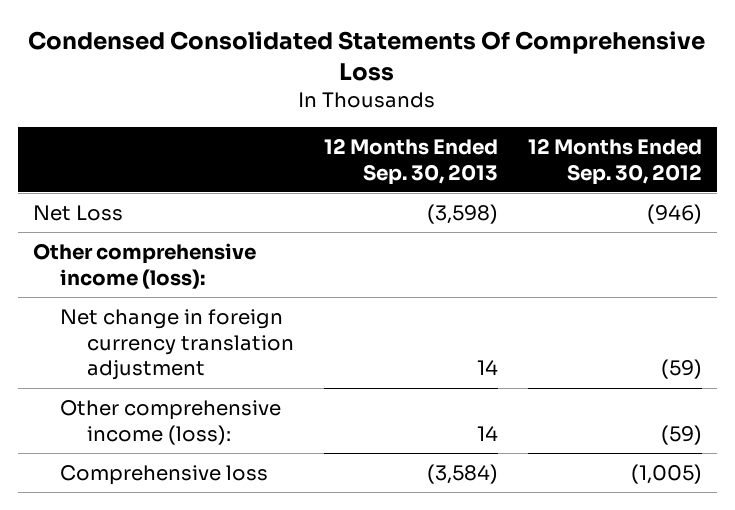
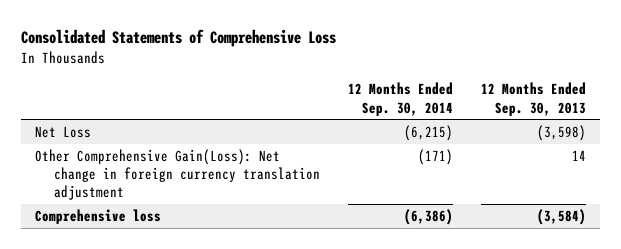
[28,31,706,82] Condensed Consolidated Statements Of Comprehensive Loss -> [20,29,336,48] Consolidated Statements of Comprehensive Loss
[527,137,702,185] 12 Months Ended Sep. 30, 2012 -> none
none -> [348,82,454,116] 12 Months Ended Sep. 30, 2014
[33,242,257,289] Other comprehensive income (loss): -> none
[60,399,282,445] Other comprehensive income (loss): -> none
[60,308,295,381] Net change in foreign currency translation adjustment -> [34,149,321,201] Other Comprehensive Gain(Loss): Net change in foreign currency translation adjustment

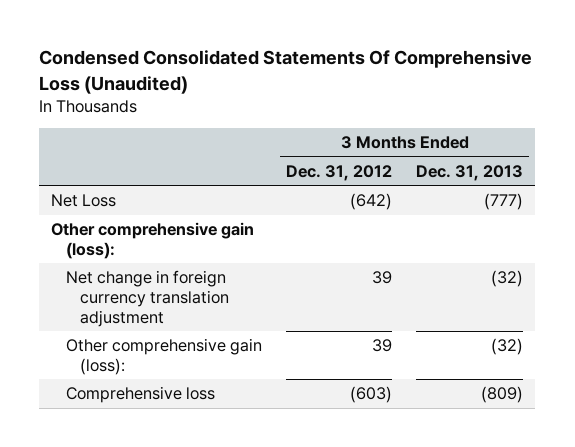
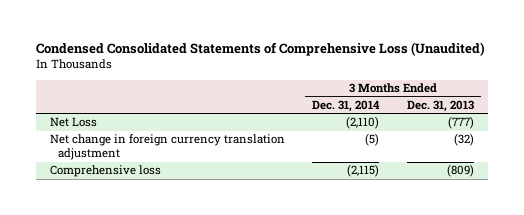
[39,50,533,94] Condensed Consolidated Statements Of Comprehensive Loss (Unaudited) -> [35,42,485,57] Condensed Consolidated Statements of Comprehensive Loss (Unaudited)
[286,164,393,181] Dec. 31, 2012 -> none
none -> [312,99,381,112] Dec. 31, 2014
[51,222,255,259] Other comprehensive gain (loss): -> none
[65,338,262,375] Other comprehensive gain (loss): -> none

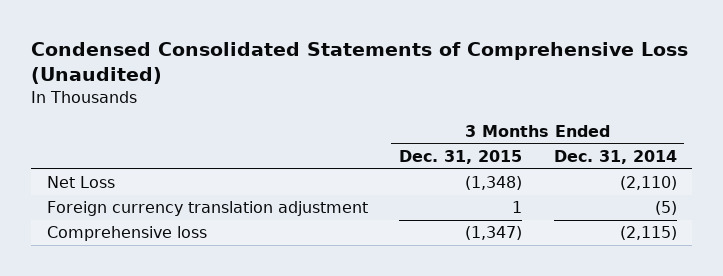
[407,99,475,112] Dec. 31, 2013 -> none
none -> [399,150,523,165] Dec. 31, 2015
[49,134,285,161] Net change in foreign currency translation adjustment -> [46,201,368,217] Foreign currency translation adjustment

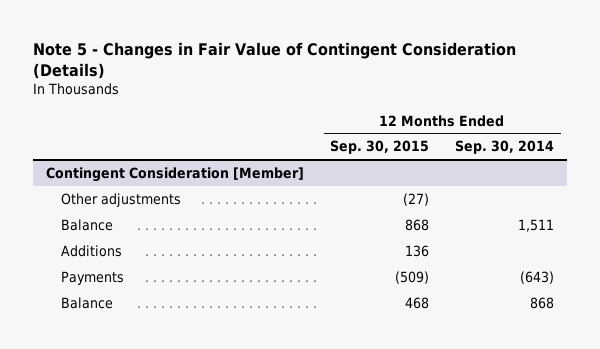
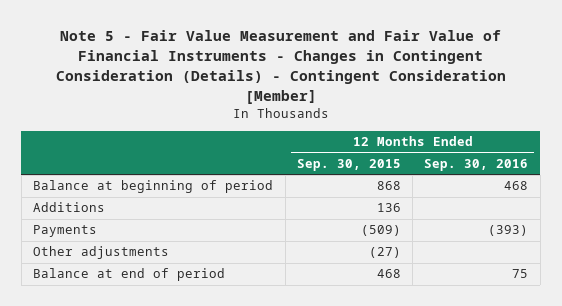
[33,41,517,79] Note 5 - Changes in Fair Value of Contingent Consideration (Details) -> [55,30,506,104] Note 5 - Fair Value Measurement and Fair Value of Financial Instruments - Changes in Contingent Consideration (Details) - Contingent Consideration [Member]
[455,140,555,155] Sep. 30, 2014 -> none
none -> [424,158,529,171] Sep. 30, 2016
[46,166,305,182] Contingent Consideration [Member] -> none
[60,192,181,207] Other adjustments -> none
[60,218,113,231] Balance -> [33,180,274,194] Balance at beginning of period
none -> [33,246,170,260] Other adjustments
[60,296,113,309] Balance -> [33,268,226,282] Balance at end of period

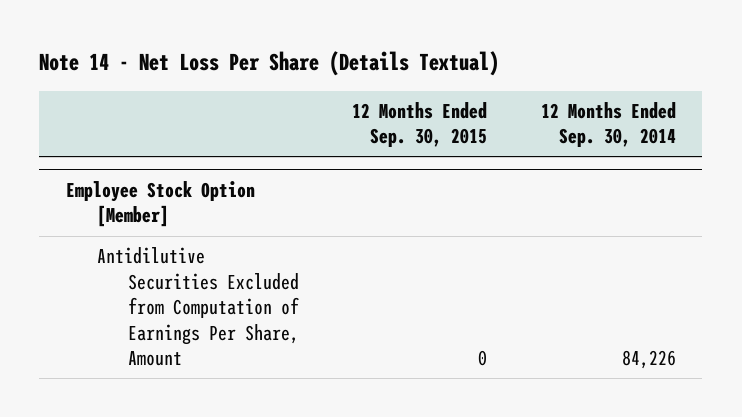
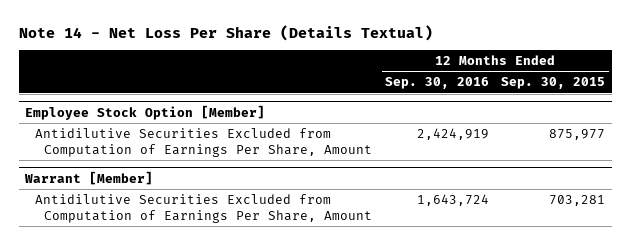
[540,101,676,148] 12 Months Ended Sep. 30, 2014 -> none
none -> [384,77,489,90] Sep. 30, 2016
[478,350,488,367] 0 -> [549,128,606,140] 875,977
none -> [23,170,153,185] Warrant [Member]
none -> [34,193,373,223] Antidilutive Securities Excluded from Computation of Earnings Per Share, Amount

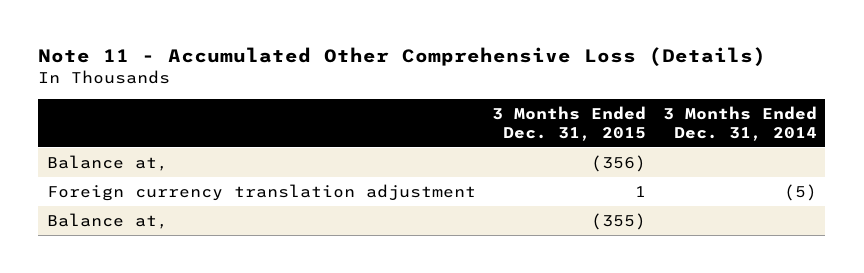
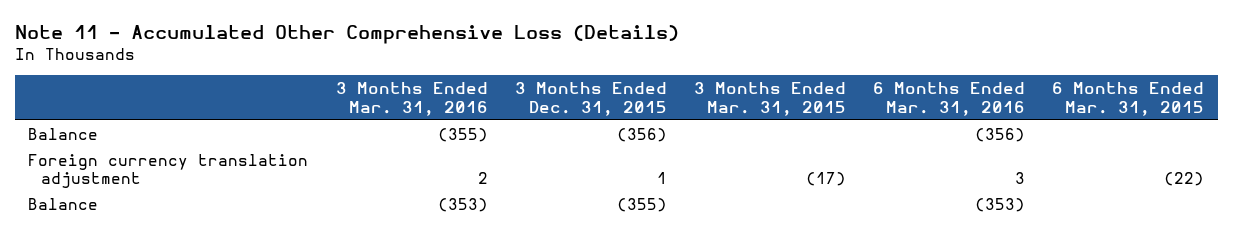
[662,105,817,141] 3 Months Ended Dec. 31, 2014 -> none
none -> [335,82,488,116] 3 Months Ended Mar. 31, 2016
none -> [694,82,847,116] 3 Months Ended Mar. 31, 2015
none -> [873,82,1026,116] 6 Months Ended Mar. 31, 2016
none -> [1052,82,1205,116] 6 Months Ended Mar. 31, 2015
[46,154,168,171] Balance at, -> [28,128,99,141] Balance
[46,212,168,229] Balance at, -> [28,198,99,211] Balance

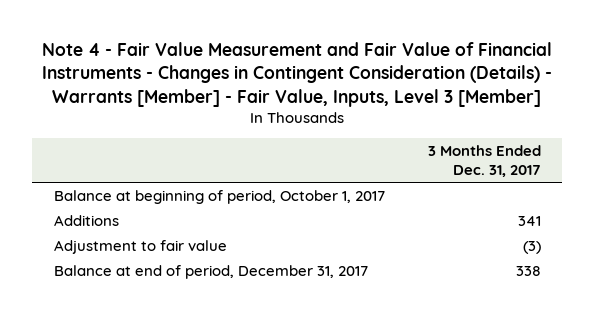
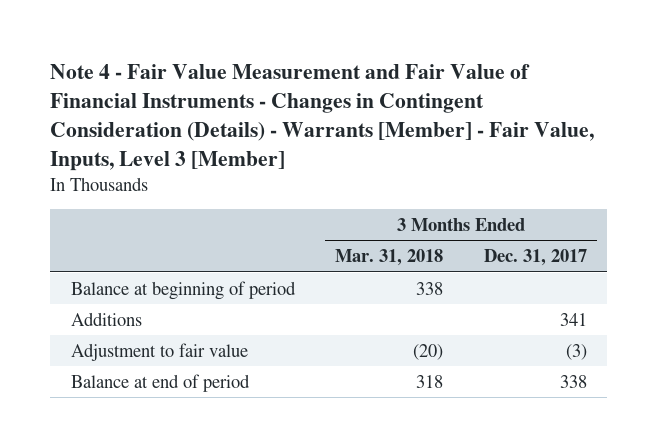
none -> [335,249,444,267] Mar. 31, 2018
[53,189,385,204] Balance at beginning of period, October 1, 2017 -> [70,280,296,300] Balance at beginning of period
[53,264,368,279] Balance at end of period, December 31, 2017 -> [70,373,250,392] Balance at end of period

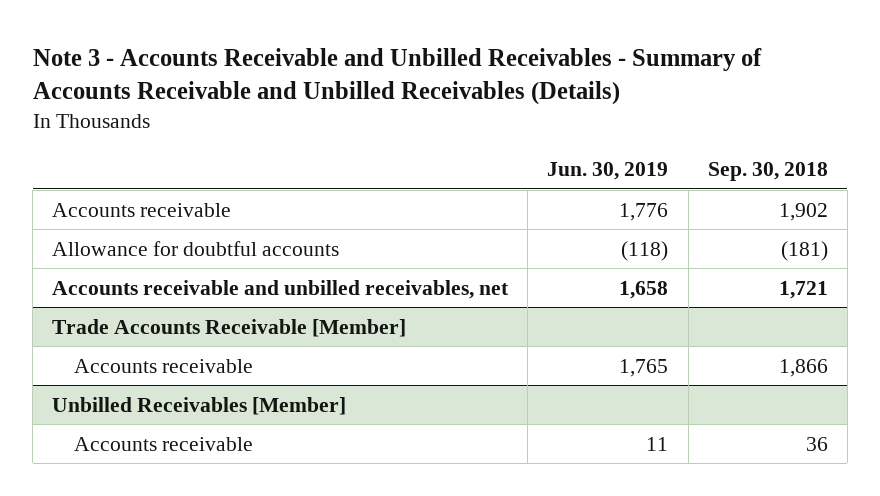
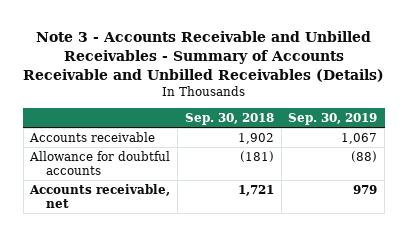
[547,162,669,181] Jun. 30, 2019 -> none
none -> [288,113,378,126] Sep. 30, 2019
[52,318,407,337] Trade Accounts Receivable [Member] -> none
[73,358,253,373] Accounts receivable -> none
[52,396,347,415] Unbilled Receivables [Member] -> none
[73,436,253,451] Accounts receivable -> none
[52,279,510,299] Accounts receivable and unbilled receivables, net -> [29,183,171,209] Accounts receivable, net

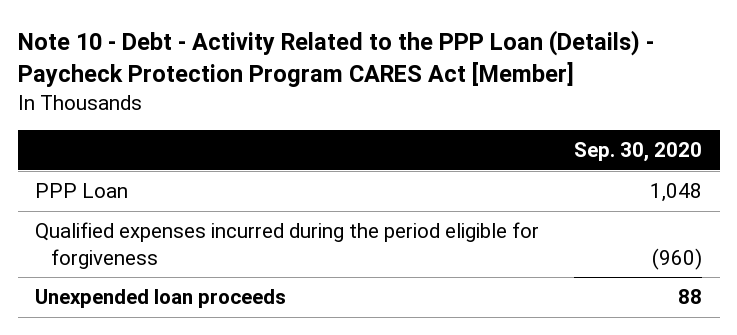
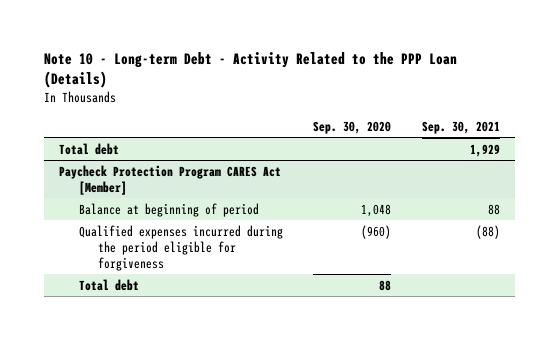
[17,29,654,87] Note 10 - Debt - Activity Related to the PPP Loan (Details) - Paycheck Protection Program CARES Act [Member] -> [43,52,457,89] Note 10 - Long-term Debt - Activity Related to the PPP Loan (Details)
none -> [421,120,500,134] Sep. 30, 2021
none -> [59,142,120,155] Total debt
none -> [59,164,282,195] Paycheck Protection Program CARES Act [Member]
[35,183,129,199] PPP Loan -> [78,202,259,217] Balance at beginning of period
[35,289,287,309] Unexpended loan proceeds -> [78,278,139,291] Total debt

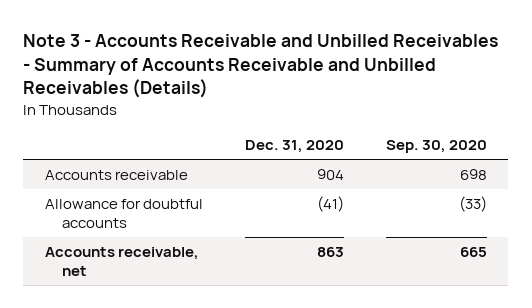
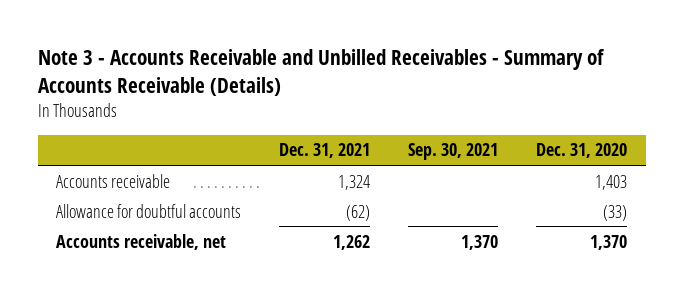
[23,34,499,99] Note 3 - Accounts Receivable and Unbilled Receivables - Summary of Accounts Receivable and Unbilled Receivables (Details) -> [37,49,605,96] Note 3 - Accounts Receivable and Unbilled Receivables - Summary of Accounts Receivable (Details)
[386,140,488,154] Sep. 30, 2020 -> none
none -> [279,143,371,159] Dec. 31, 2021
none -> [408,143,499,161] Sep. 30, 2021
[316,169,344,181] 904 -> [594,174,627,190] 1,403
[316,196,344,213] (41) -> [602,204,627,221] (33)
[316,247,344,258] 863 -> [589,234,627,250] 1,370

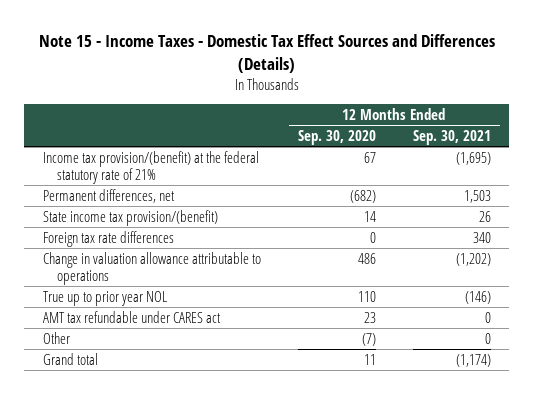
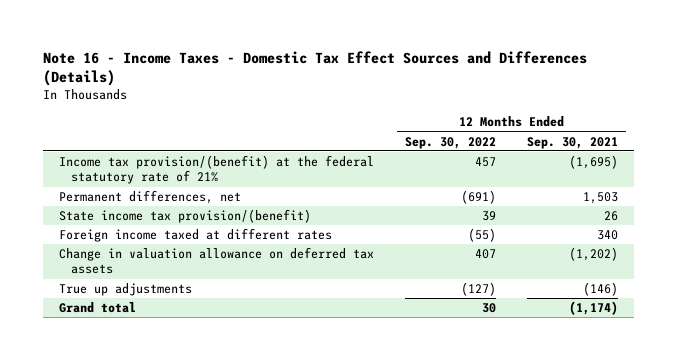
[38,34,495,74] Note 15 - Income Taxes - Domestic Tax Effect Sources and Differences (Details) -> [43,50,588,87] Note 16 - Income Taxes - Domestic Tax Effect Sources and Differences (Details)
[297,130,376,146] Sep. 30, 2020 -> none
none -> [404,136,496,149] Sep. 30, 2022
[42,310,221,323] AMT tax refundable under CARES act -> none
[42,331,70,344] Other -> none
[42,230,174,247] Foreign tax rate differences -> [58,228,332,243] Foreign income taxed at different rates
[42,251,261,285] Change in valuation allowance attributable to operations -> [58,247,374,275] Change in valuation allowance on deferred tax assets
[42,290,167,306] True up to prior year NOL -> [58,283,192,297] True up adjustments

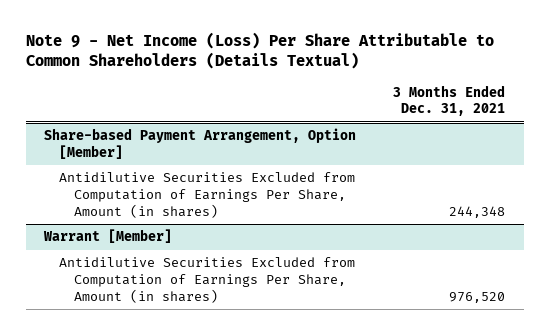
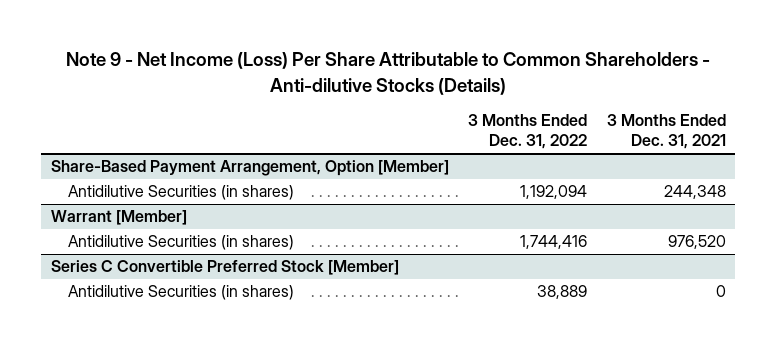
[25,32,494,70] Note 9 - Net Income (Loss) Per Share Attributable to Common Shareholders (Details Textual) -> [66,52,711,95] Note 9 - Net Income (Loss) Per Share Attributable to Common Shareholders - Anti-dilutive Stocks (Details)
none -> [468,114,588,150] 3 Months Ended Dec. 31, 2022
[44,128,357,160] Share-based Payment Arrangement, Option [Member] -> [50,160,449,177] Share-Based Payment Arrangement, Option [Member]
[59,172,356,218] Antidilutive Securities Excluded from Computation of Earnings Per Share, Amount (in shares) -> [68,185,295,201] Antidilutive Securities (in shares)
[59,257,356,303] Antidilutive Securities Excluded from Computation of Earnings Per Share, Amount (in shares) -> [68,235,295,251] Antidilutive Securities (in shares)
none -> [50,260,399,276] Series C Convertible Preferred Stock [Member]
none -> [68,285,295,301] Antidilutive Securities (in shares)

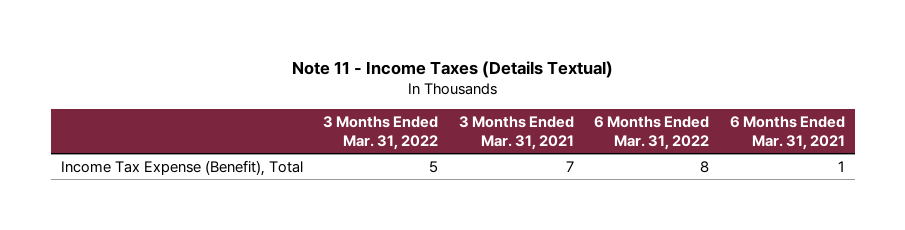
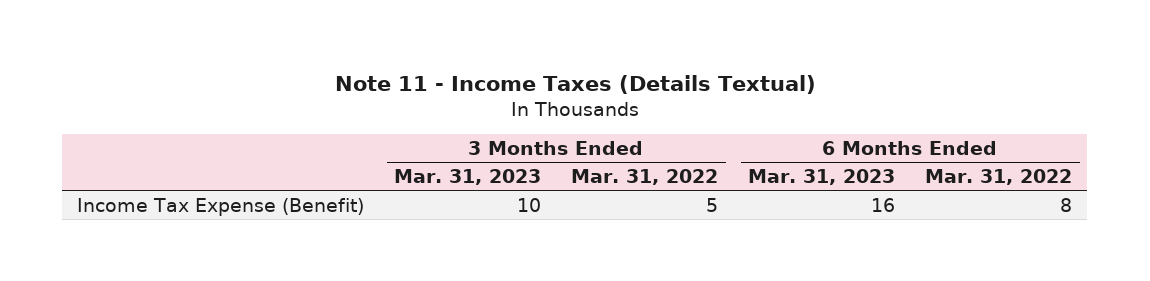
[458,116,574,151] 3 Months Ended Mar. 31, 2021 -> none
[729,116,845,151] 6 Months Ended Mar. 31, 2021 -> none
none -> [394,169,542,186] Mar. 31, 2023
none -> [748,169,896,186] Mar. 31, 2023
[60,159,303,176] Income Tax Expense (Benefit), Total -> [77,197,365,216] Income Tax Expense (Benefit)

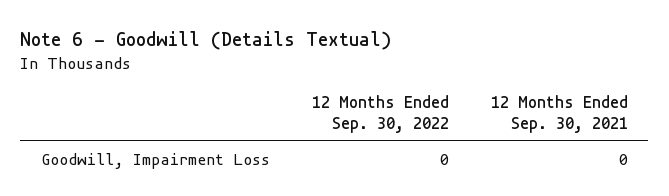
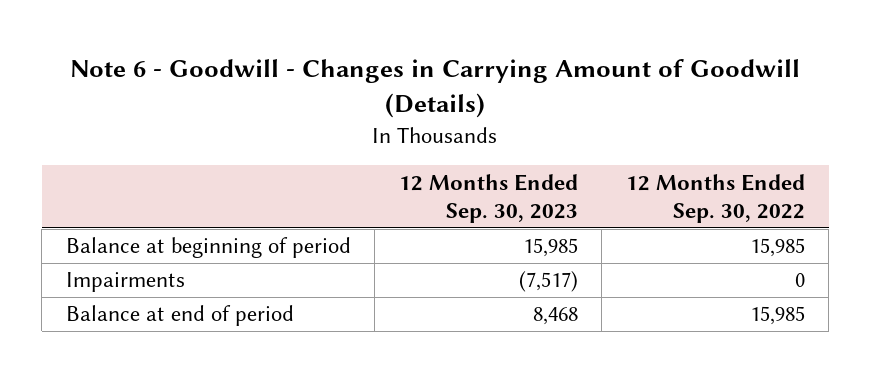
[20,31,392,51] Note 6 - Goodwill (Details Textual) -> [70,59,801,119] Note 6 - Goodwill - Changes in Carrying Amount of Goodwill (Details)
[490,95,628,134] 12 Months Ended Sep. 30, 2021 -> none
none -> [398,173,578,224] 12 Months Ended Sep. 30, 2023
none -> [65,237,351,259] Balance at beginning of period
[40,152,270,169] Goodwill, Impairment Loss -> [65,272,185,293] Impairments
none -> [65,305,294,327] Balance at end of period

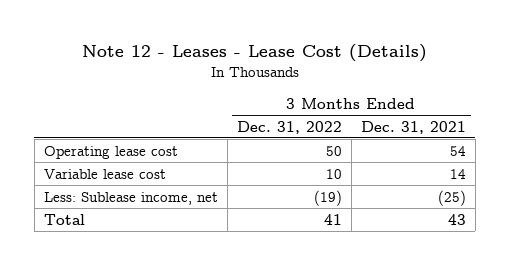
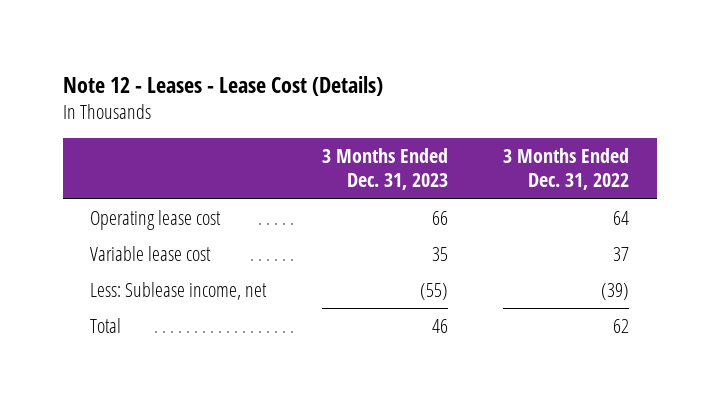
[360,120,466,134] Dec. 31, 2021 -> none
none -> [321,148,448,191] 3 Months Ended Dec. 31, 2023
[325,145,342,156] 50 -> [612,210,629,225] 64
[325,168,342,179] 10 -> [612,246,629,261] 37
[313,189,342,206] (19) -> [600,282,629,300] (39)
[323,213,342,225] 41 -> [612,318,629,333] 62

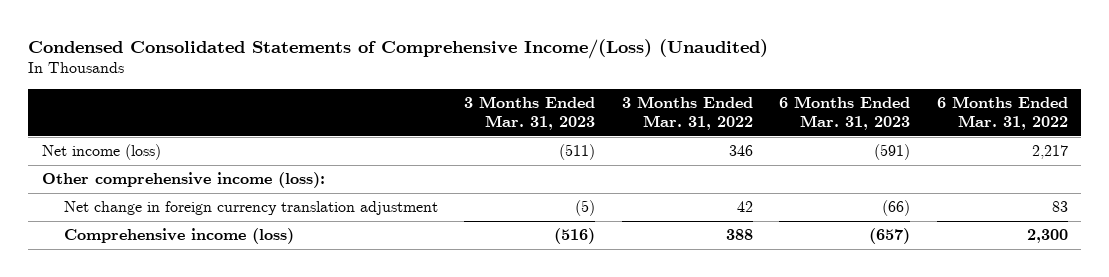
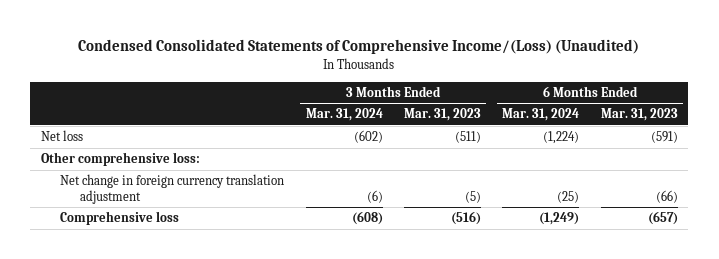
[621,96,753,131] 3 Months Ended Mar. 31, 2022 -> none
[936,96,1068,131] 6 Months Ended Mar. 31, 2022 -> none
none -> [305,108,383,122] Mar. 31, 2024
none -> [502,108,580,122] Mar. 31, 2024
[41,144,161,161] Net income (loss) -> [41,130,84,142] Net loss
[41,172,325,189] Other comprehensive income (loss): -> [41,152,201,167] Other comprehensive loss:
[64,228,295,245] Comprehensive income (loss) -> [60,211,180,226] Comprehensive loss

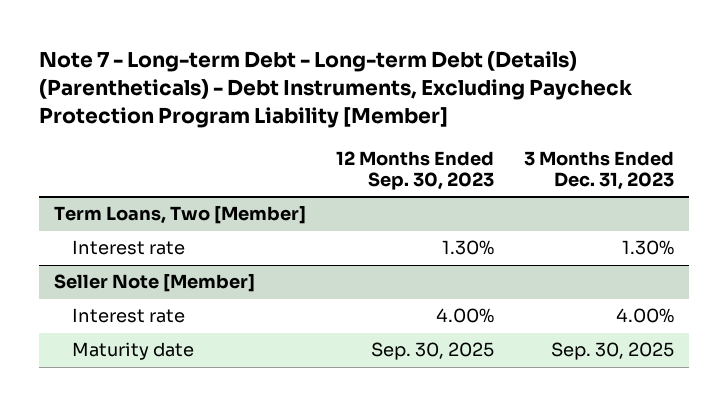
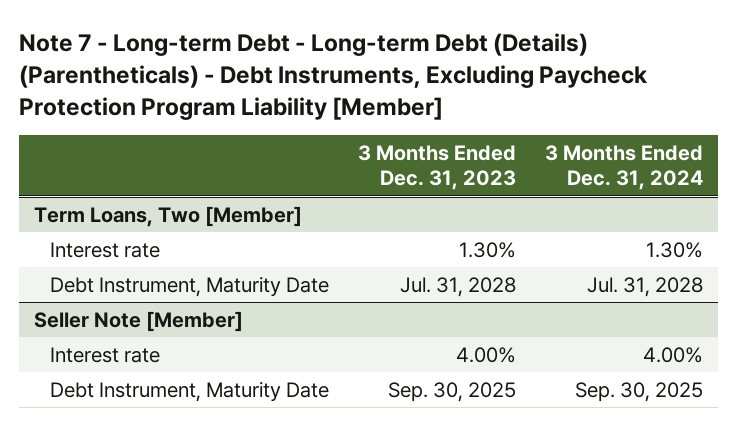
[336,150,495,191] 12 Months Ended Sep. 30, 2023 -> none
none -> [545,145,704,191] 3 Months Ended Dec. 31, 2024
none -> [49,276,329,297] Debt Instrument, Maturity Date
[71,342,194,361] Maturity date -> [49,381,329,402] Debt Instrument, Maturity Date

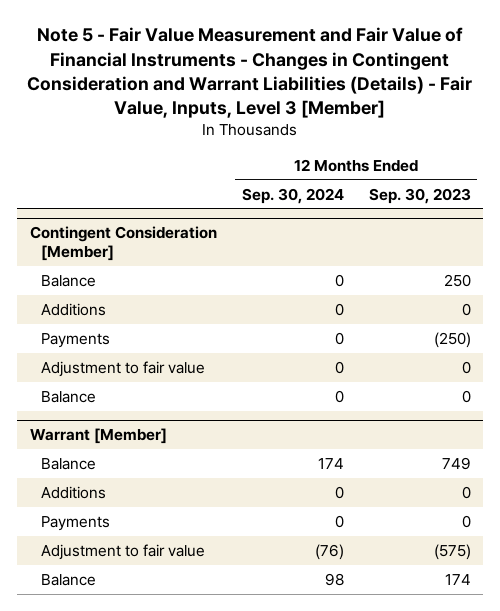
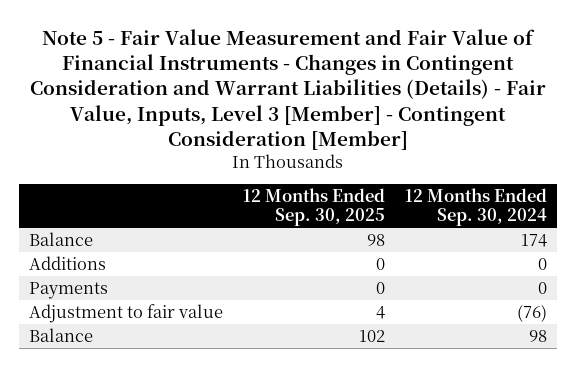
[27,27,473,119] Note 5 - Fair Value Measurement and Fair Value of Financial Instruments - Changes in Contingent Consideration and Warrant Liabilities (Details) - Fair Value, Inputs, Level 3 [Member] -> [30,28,547,151] Note 5 - Fair Value Measurement and Fair Value of Financial Instruments - Changes in Contingent Consideration and Warrant Liabilities (Details) - Fair Value, Inputs, Level 3 [Member] - Contingent Consideration [Member]
[368,187,471,204] Sep. 30, 2023 -> none
none -> [243,188,386,227] 12 Months Ended Sep. 30, 2025
[29,226,217,262] Contingent Consideration [Member] -> none
[41,274,97,287] Balance -> none
[41,302,107,316] Additions -> none
[41,332,111,348] Payments -> none
[41,360,206,377] Adjustment to fair value -> none
[41,390,97,403] Balance -> none
[29,428,167,445] Warrant [Member] -> none

